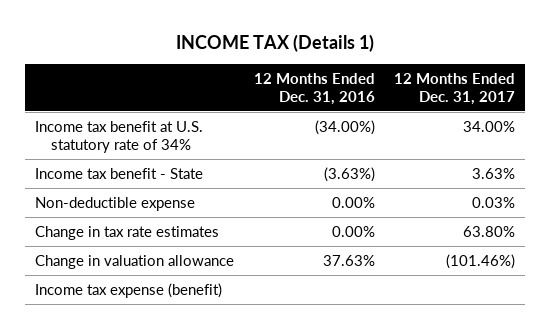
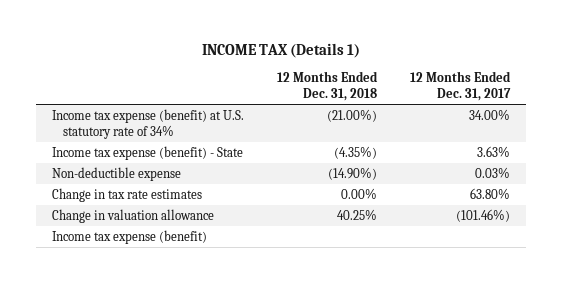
[253,72,375,105] 12 Months Ended Dec. 31, 2016 -> none
none -> [277,71,379,102] 12 Months Ended Dec. 31, 2018
[35,120,204,154] Income tax benefit at U.S. statutory rate of 34% -> [52,108,245,139] Income tax expense (benefit) at U.S. statutory rate of 34%
[35,167,204,179] Income tax benefit - State -> [52,145,244,160] Income tax expense (benefit) - State

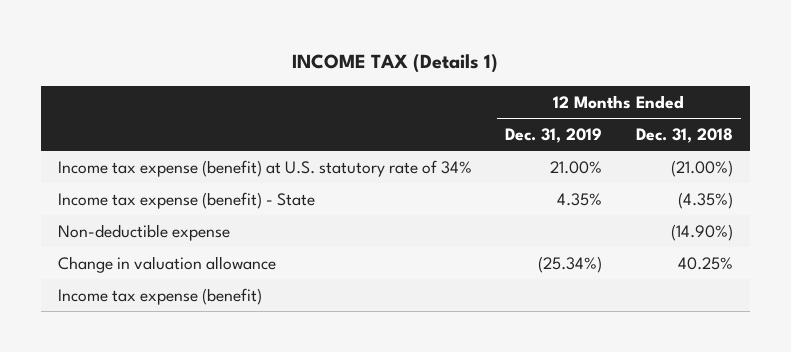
[409,71,511,102] 12 Months Ended Dec. 31, 2017 -> none
none -> [505,128,603,144] Dec. 31, 2019
[52,187,203,202] Change in tax rate estimates -> none

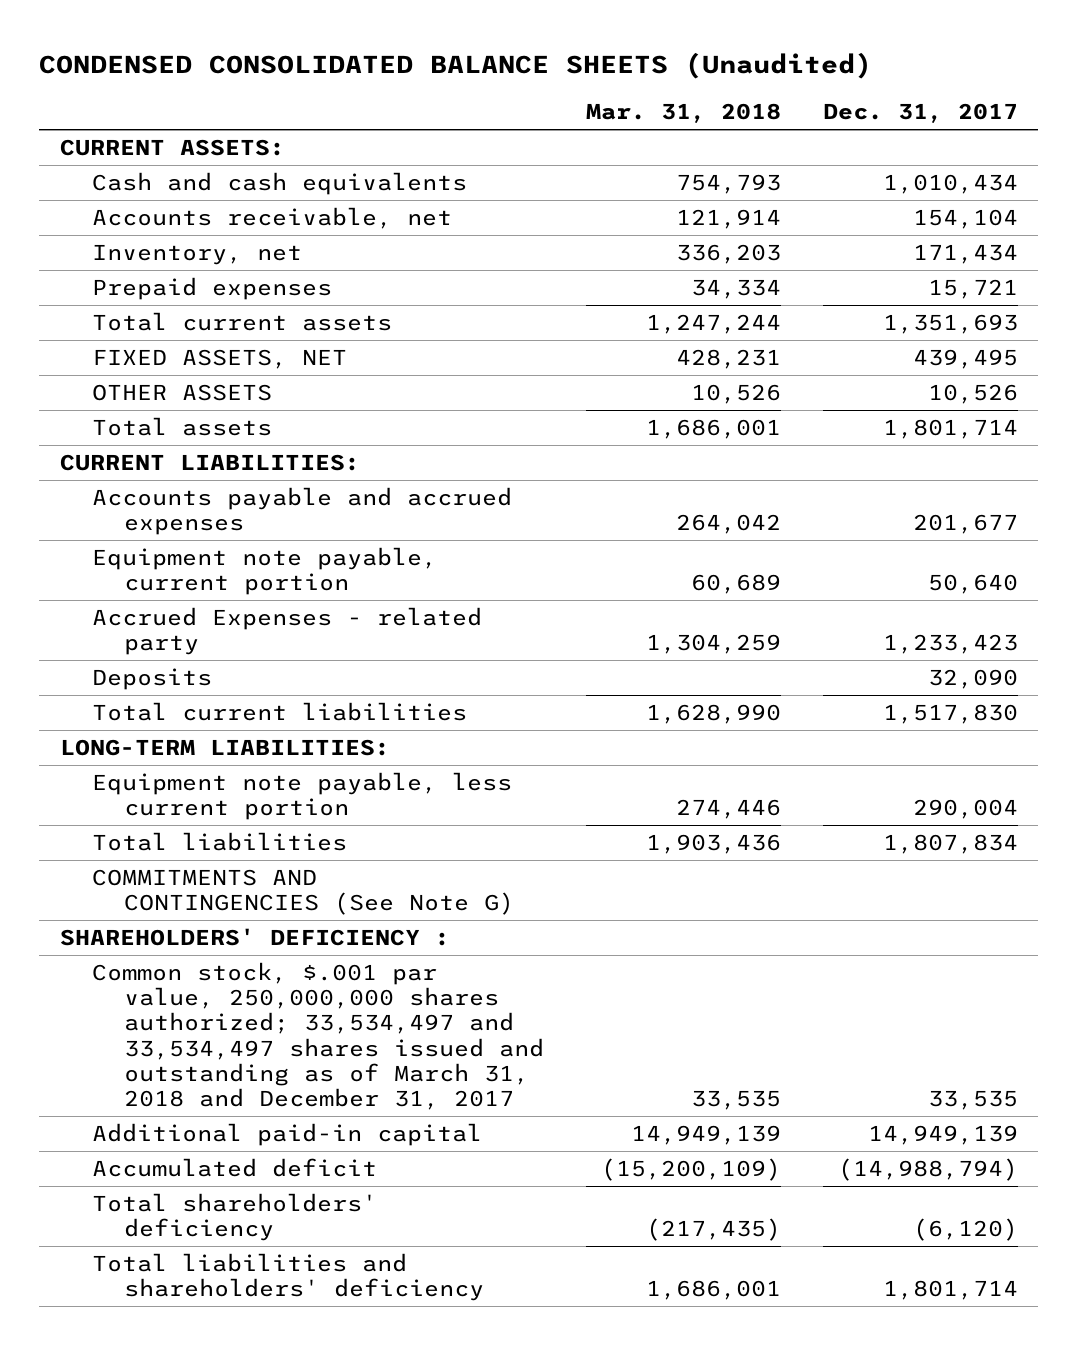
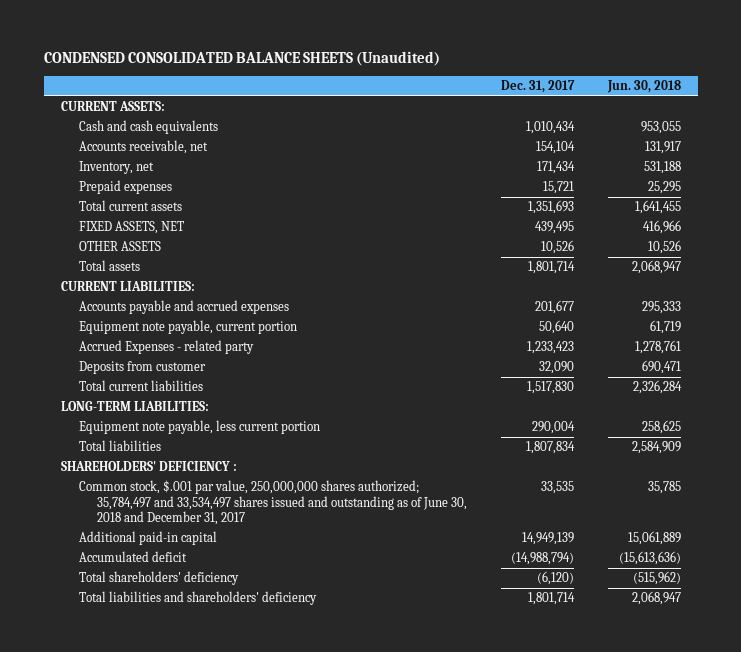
[585,102,781,123] Mar. 31, 2018 -> none
none -> [606,80,681,94] Jun. 30, 2018
[92,668,213,691] Deposits -> [78,361,206,375] Deposits from customer
[92,869,514,916] COMMITMENTS AND CONTINGENCIES (See Note G) -> none
[92,962,544,1111] Common stock, $.001 par value, 250,000,000 shares authorized; 33,534,497 and 33,534,497 shares issued and outstanding as of March 31, 2018 and December 31, 2017 -> [78,480,467,526] Common stock, $.001 par value, 250,000,000 shares authorized; 35,784,497 and 33,534,497 shares issued and outstanding as of June 30, 2018 and December 31, 2017

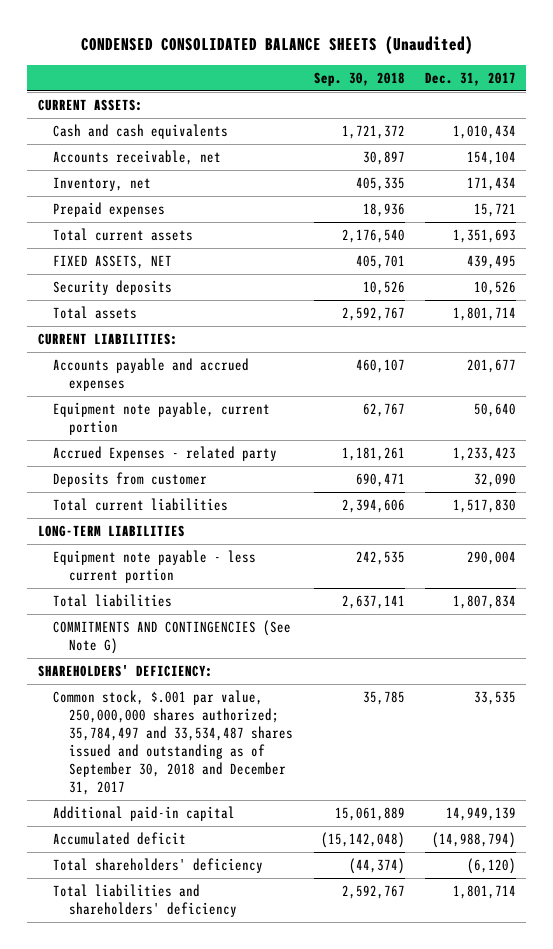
[606,80,681,94] Jun. 30, 2018 -> none
none -> [313,71,405,86] Sep. 30, 2018
[78,241,161,252] OTHER ASSETS -> [53,279,173,295] Security deposits
[60,401,209,412] LONG-TERM LIABILITIES: -> [37,524,185,537] LONG-TERM LIABILITIES
[78,420,320,435] Equipment note payable, less current portion -> [53,549,257,584] Equipment note payable - less current portion
none -> [53,619,292,655] COMMITMENTS AND CONTINGENCIES (See Note G)
[60,461,237,472] SHAREHOLDERS' DEFICIENCY : -> [37,664,213,677] SHAREHOLDERS' DEFICIENCY:
[78,480,467,526] Common stock, $.001 par value, 250,000,000 shares authorized; 35,784,497 and 33,534,497 shares issued and outstanding as of June 30, 2018 and December 31, 2017 -> [53,689,294,796] Common stock, $.001 par value, 250,000,000 shares authorized; 35,784,497 and 33,534,487 shares issued and outstanding as of September 30, 2018 and December 31, 2017

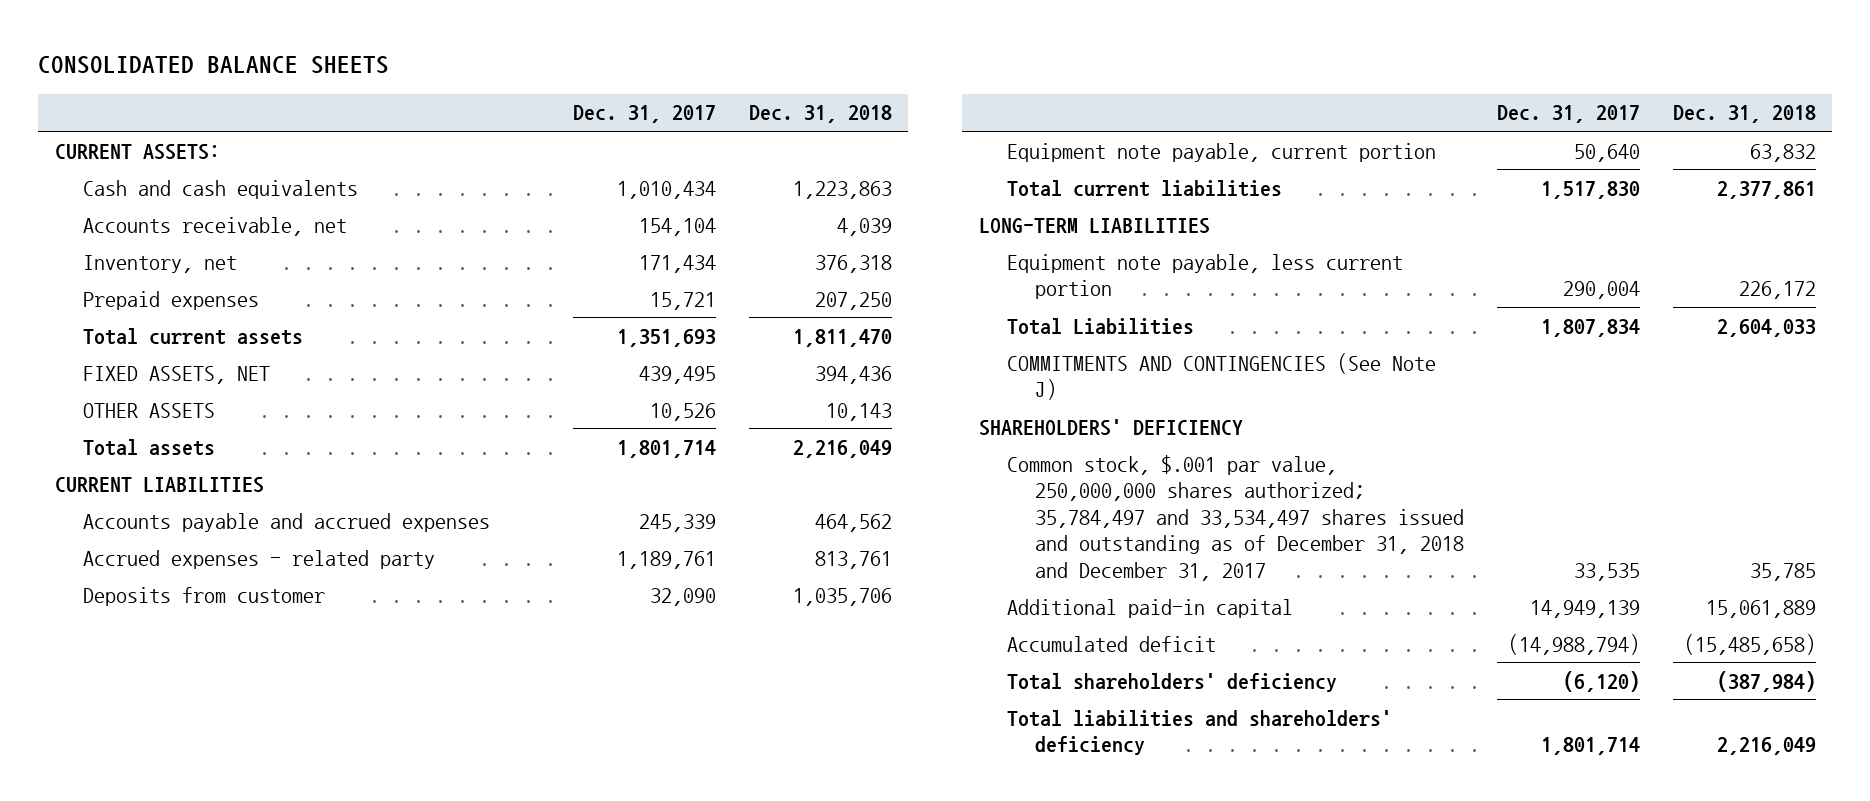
[80,36,473,55] CONDENSED CONSOLIDATED BALANCE SHEETS (Unaudited) -> [38,56,390,75] CONSOLIDATED BALANCE SHEETS
[313,71,405,86] Sep. 30, 2018 -> none
none -> [748,105,892,124] Dec. 31, 2018
[53,279,173,295] Security deposits -> [82,402,215,418] OTHER ASSETS
[37,332,178,345] CURRENT LIABILITIES: -> [54,476,264,493] CURRENT LIABILITIES
[466,358,516,373] 201,677 -> [638,513,716,532] 245,339
[53,445,278,461] Accrued Expenses - related party -> [82,549,435,569] Accrued expenses - related party
[452,446,516,461] 1,233,423 -> [616,550,716,569] 1,189,761
[53,401,271,436] Equipment note payable, current portion -> [1006,142,1436,162] Equipment note payable, current portion
[53,549,257,584] Equipment note payable - less current portion -> [1006,253,1403,300] Equipment note payable, less current portion
[53,593,173,607] Total liabilities -> [1006,317,1194,335] Total Liabilities
[53,619,292,655] COMMITMENTS AND CONTINGENCIES (See Note G) -> [1006,352,1436,401] COMMITMENTS AND CONTINGENCIES (See Note J)
[37,664,213,677] SHAREHOLDERS' DEFICIENCY: -> [978,418,1243,436] SHAREHOLDERS' DEFICIENCY
[53,689,294,796] Common stock, $.001 par value, 250,000,000 shares authorized; 35,784,497 and 33,534,487 shares issued and outstanding as of September 30, 2018 and December 31, 2017 -> [1006,454,1465,581] Common stock, $.001 par value, 250,000,000 shares authorized; 35,784,497 and 33,534,497 shares issued and outstanding as of December 31, 2018 and December 31, 2017

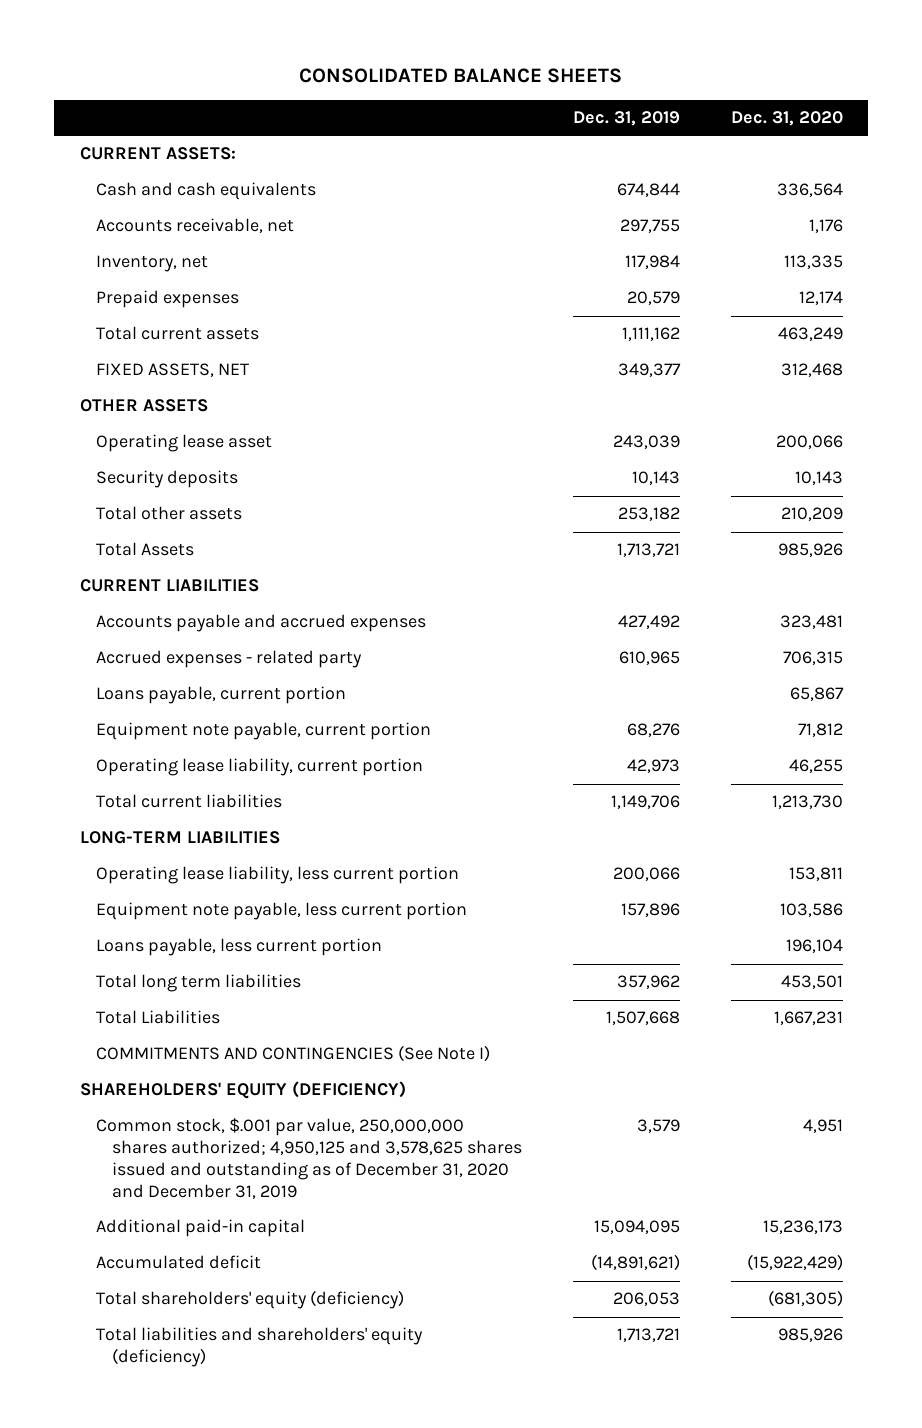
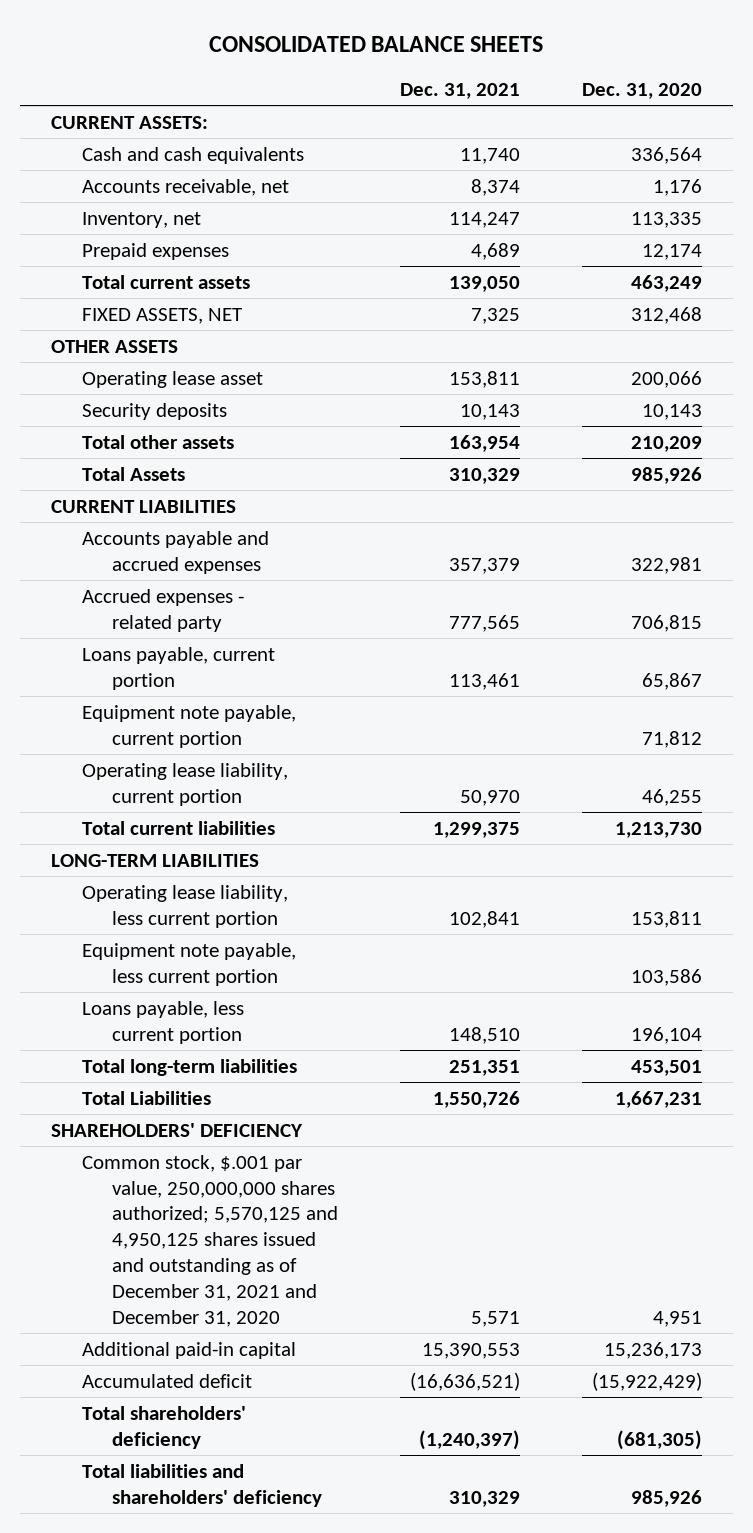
[572,111,680,127] Dec. 31, 2019 -> none
none -> [399,82,520,99] Dec. 31, 2021
[779,615,843,630] 323,481 -> [630,556,702,574] 322,981
[782,651,843,666] 706,315 -> [630,614,702,632] 706,815
[95,974,301,993] Total long term liabilities -> [81,1058,297,1076] Total long-term liabilities
[95,1045,490,1063] COMMITMENTS AND CONTINGENCIES (See Note I) -> none
[79,1081,406,1100] SHAREHOLDERS' EQUITY (DEFICIENCY) -> [51,1122,304,1137] SHAREHOLDERS' DEFICIENCY
[95,1118,523,1199] Common stock, $.001 par value, 250,000,000 shares authorized; 4,950,125 and 3,578,625 shares issued and outstanding as of December 31, 2020 and December 31, 2019 -> [81,1154,339,1327] Common stock, $.001 par value, 250,000,000 shares authorized; 5,570,125 and 4,950,125 shares issued and outstanding as of December 31, 2021 and December 31, 2020
[95,1290,404,1310] Total shareholders' equity (deficiency) -> [81,1405,246,1449] Total shareholders' deficiency
[95,1327,423,1368] Total liabilities and shareholders' equity (deficiency) -> [81,1463,323,1507] Total liabilities and shareholders' deficiency

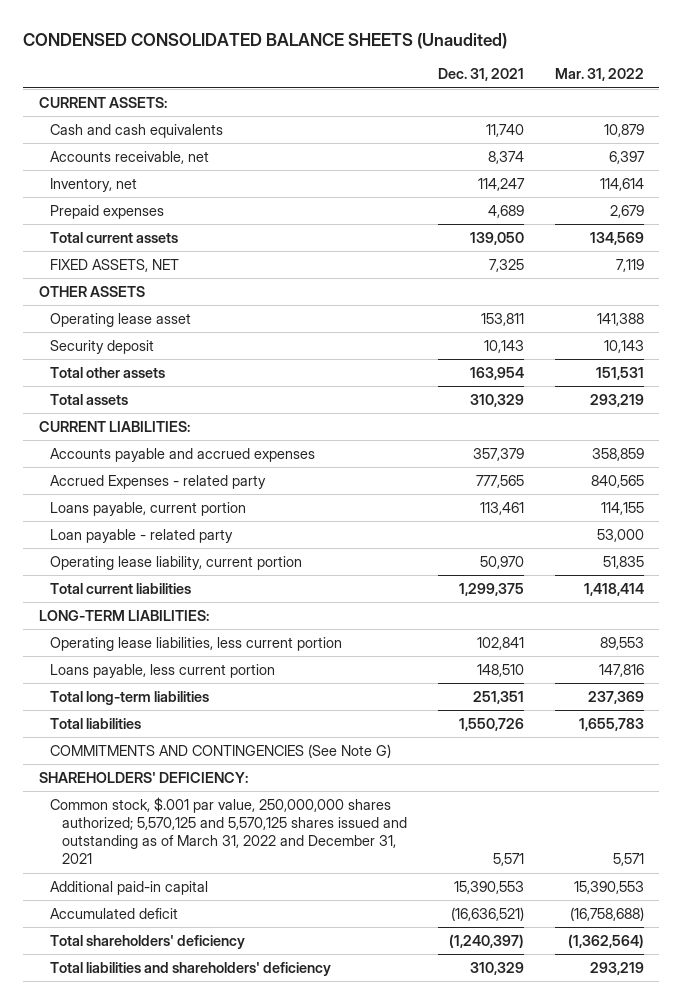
[209,36,544,53] CONSOLIDATED BALANCE SHEETS -> [23,32,508,49] CONDENSED CONSOLIDATED BALANCE SHEETS (Unaudited)
[581,82,702,99] Dec. 31, 2020 -> none
none -> [554,68,644,82] Mar. 31, 2022
[81,402,227,420] Security deposits -> [50,339,155,354] Security deposit
[81,466,185,481] Total Assets -> [50,393,129,405] Total assets
[51,499,237,513] CURRENT LIABILITIES -> [38,420,190,432] CURRENT LIABILITIES:
[81,588,244,632] Accrued expenses - related party -> [50,474,267,489] Accrued Expenses - related party
[81,704,296,748] Equipment note payable, current portion -> none
none -> [50,528,234,543] Loan payable - related party
[81,942,296,986] Equipment note payable, less current portion -> none
[51,853,260,867] LONG-TERM LIABILITIES -> [38,609,209,621] LONG-TERM LIABILITIES:
[81,884,288,928] Operating lease liability, less current portion -> [50,636,343,651] Operating lease liabilities, less current portion
[81,1090,211,1105] Total Liabilities -> [50,717,142,729] Total liabilities
none -> [50,743,392,758] COMMITMENTS AND CONTINGENCIES (See Note G)
[51,1122,304,1137] SHAREHOLDERS' DEFICIENCY -> [38,771,248,783] SHAREHOLDERS' DEFICIENCY:
[81,1154,339,1327] Common stock, $.001 par value, 250,000,000 shares authorized; 5,570,125 and 4,950,125 shares issued and outstanding as of December 31, 2021 and December 31, 2020 -> [50,796,408,865] Common stock, $.001 par value, 250,000,000 shares authorized; 5,570,125 and 5,570,125 shares issued and outstanding as of March 31, 2022 and December 31, 2021

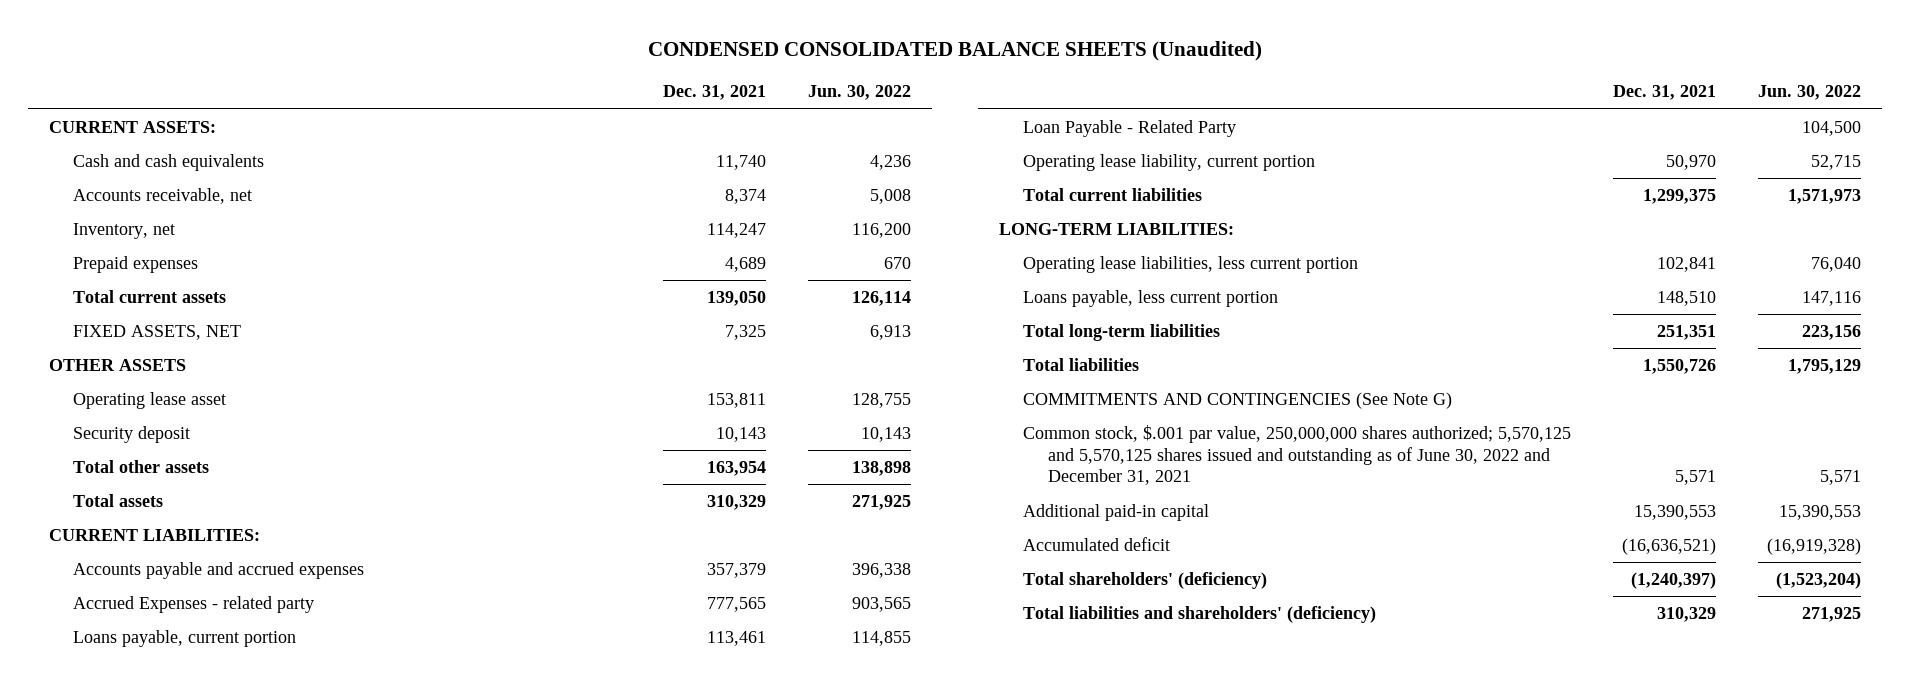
[554,68,644,82] Mar. 31, 2022 -> none
none -> [808,85,912,101] Jun. 30, 2022
[50,528,234,543] Loan payable - related party -> [1023,120,1237,138] Loan Payable - Related Party
[38,771,248,783] SHAREHOLDERS' DEFICIENCY: -> none
[50,796,408,865] Common stock, $.001 par value, 250,000,000 shares authorized; 5,570,125 and 5,570,125 shares issued and outstanding as of March 31, 2022 and December 31, 2021 -> [1023,425,1572,486] Common stock, $.001 par value, 250,000,000 shares authorized; 5,570,125 and 5,570,125 shares issued and outstanding as of June 30, 2022 and December 31, 2021
[50,934,246,949] Total shareholders' deficiency -> [1023,572,1268,590] Total shareholders' (deficiency)
[50,961,332,976] Total liabilities and shareholders' deficiency -> [1023,606,1377,624] Total liabilities and shareholders' (deficiency)

